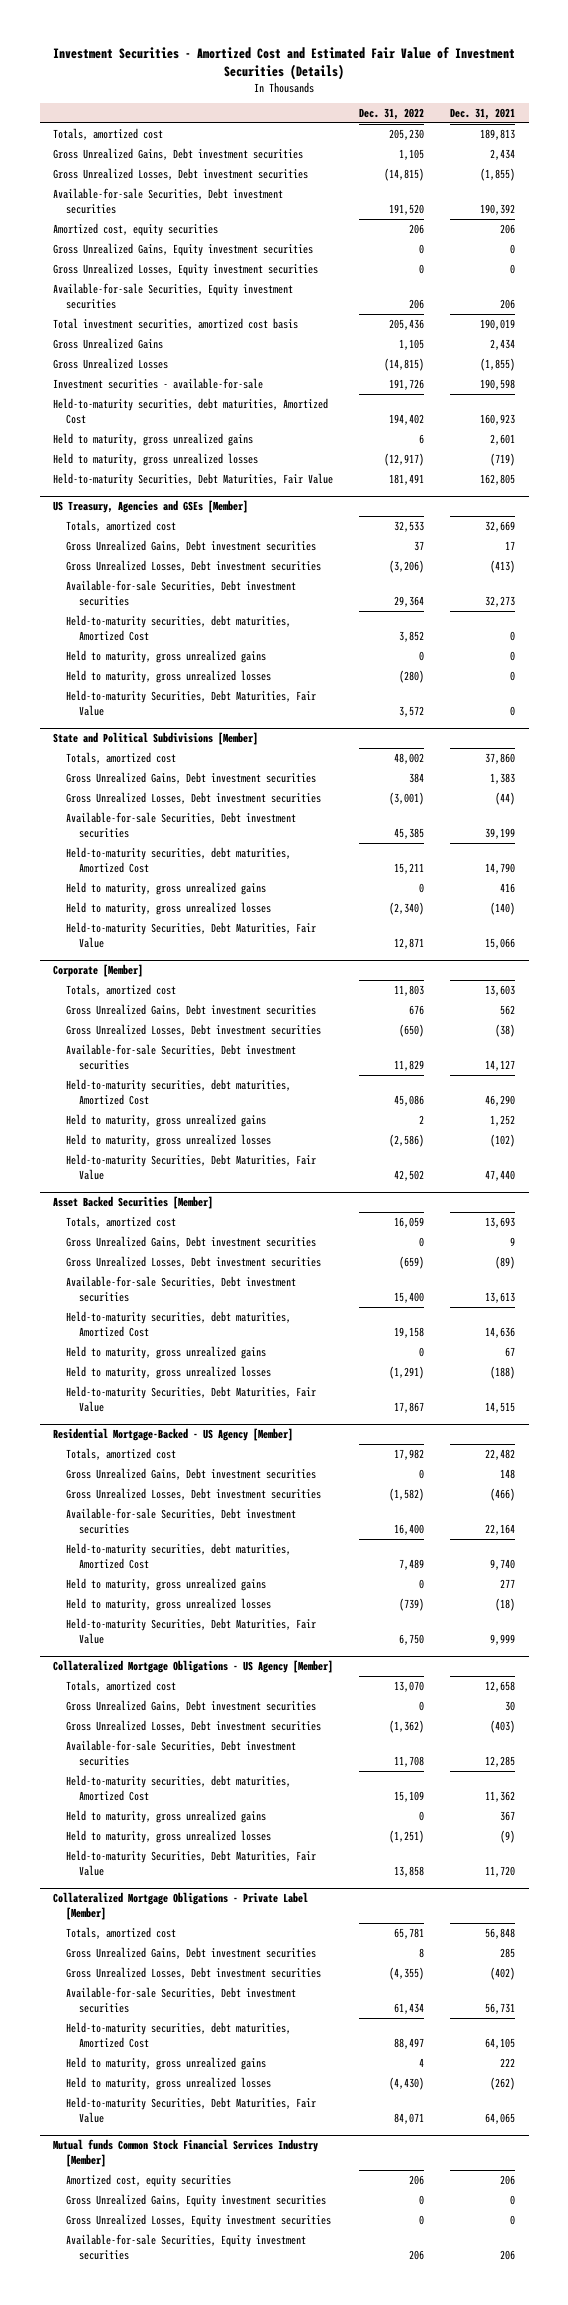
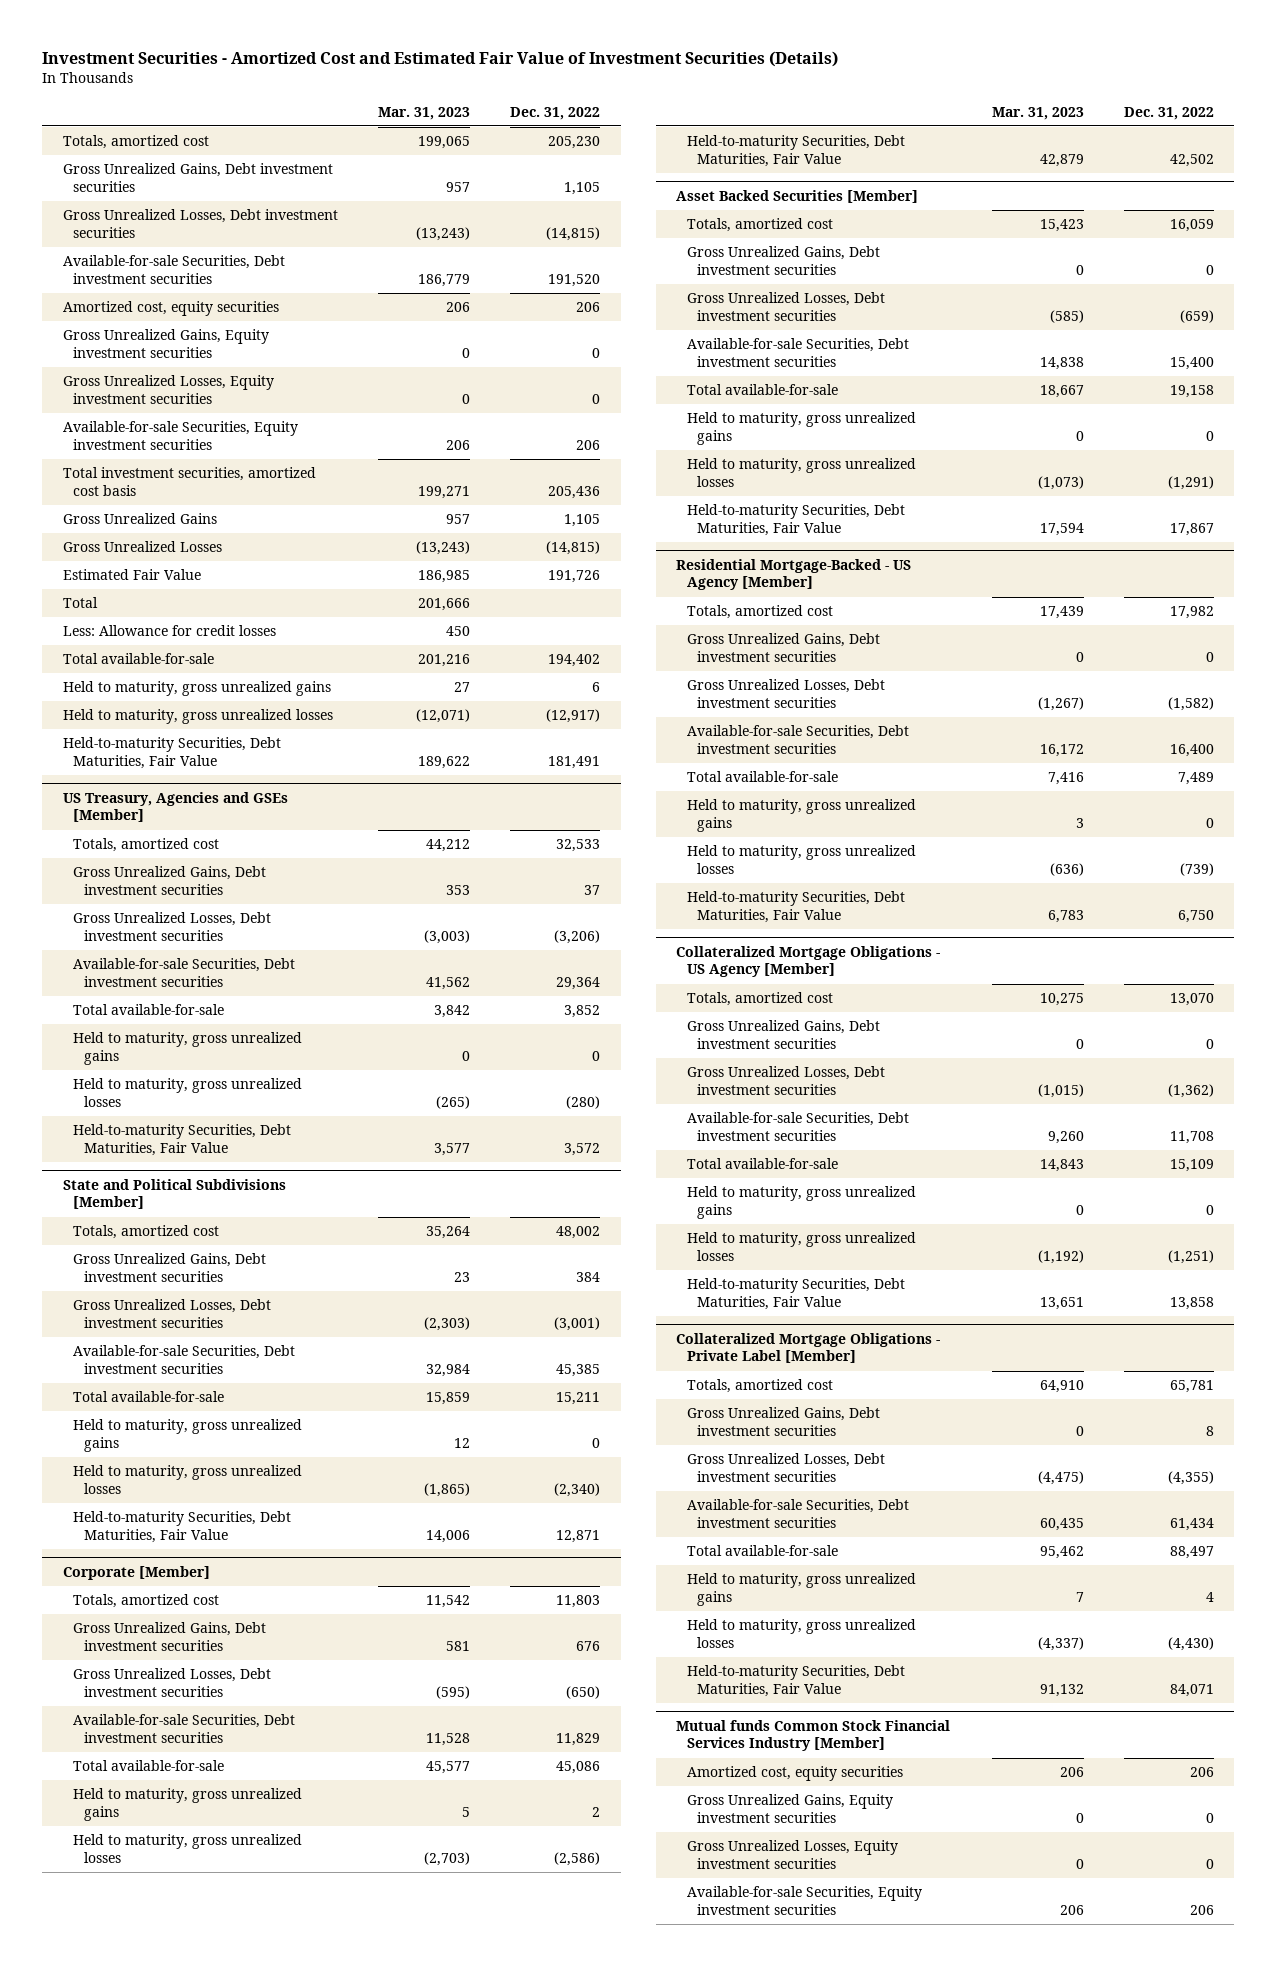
[450,107,516,120] Dec. 31, 2021 -> none
none -> [377,106,470,120] Mar. 31, 2023
[52,377,263,389] Investment securities - available-for-sale -> [62,569,201,581] Estimated Fair Value
none -> [62,597,98,609] Total
none -> [62,625,276,637] Less: Allowance for credit losses
[52,397,328,424] Held-to-maturity securities, debt maturities, Amortized Cost -> [62,653,214,665] Total available-for-sale
[65,614,291,641] Held-to-maturity securities, debt maturities, Amortized Cost -> [73,1004,225,1016] Total available-for-sale
[65,846,291,873] Held-to-maturity securities, debt maturities, Amortized Cost -> [73,1391,225,1403] Total available-for-sale
[65,1078,291,1105] Held-to-maturity securities, debt maturities, Amortized Cost -> [73,1760,225,1772] Total available-for-sale
[65,1310,291,1337] Held-to-maturity securities, debt maturities, Amortized Cost -> [686,384,838,396] Total available-for-sale
[65,1542,291,1569] Held-to-maturity securities, debt maturities, Amortized Cost -> [686,771,838,783] Total available-for-sale
[65,1774,291,1801] Held-to-maturity securities, debt maturities, Amortized Cost -> [686,1158,838,1170] Total available-for-sale
[65,2021,291,2048] Held-to-maturity securities, debt maturities, Amortized Cost -> [686,1545,838,1557] Total available-for-sale

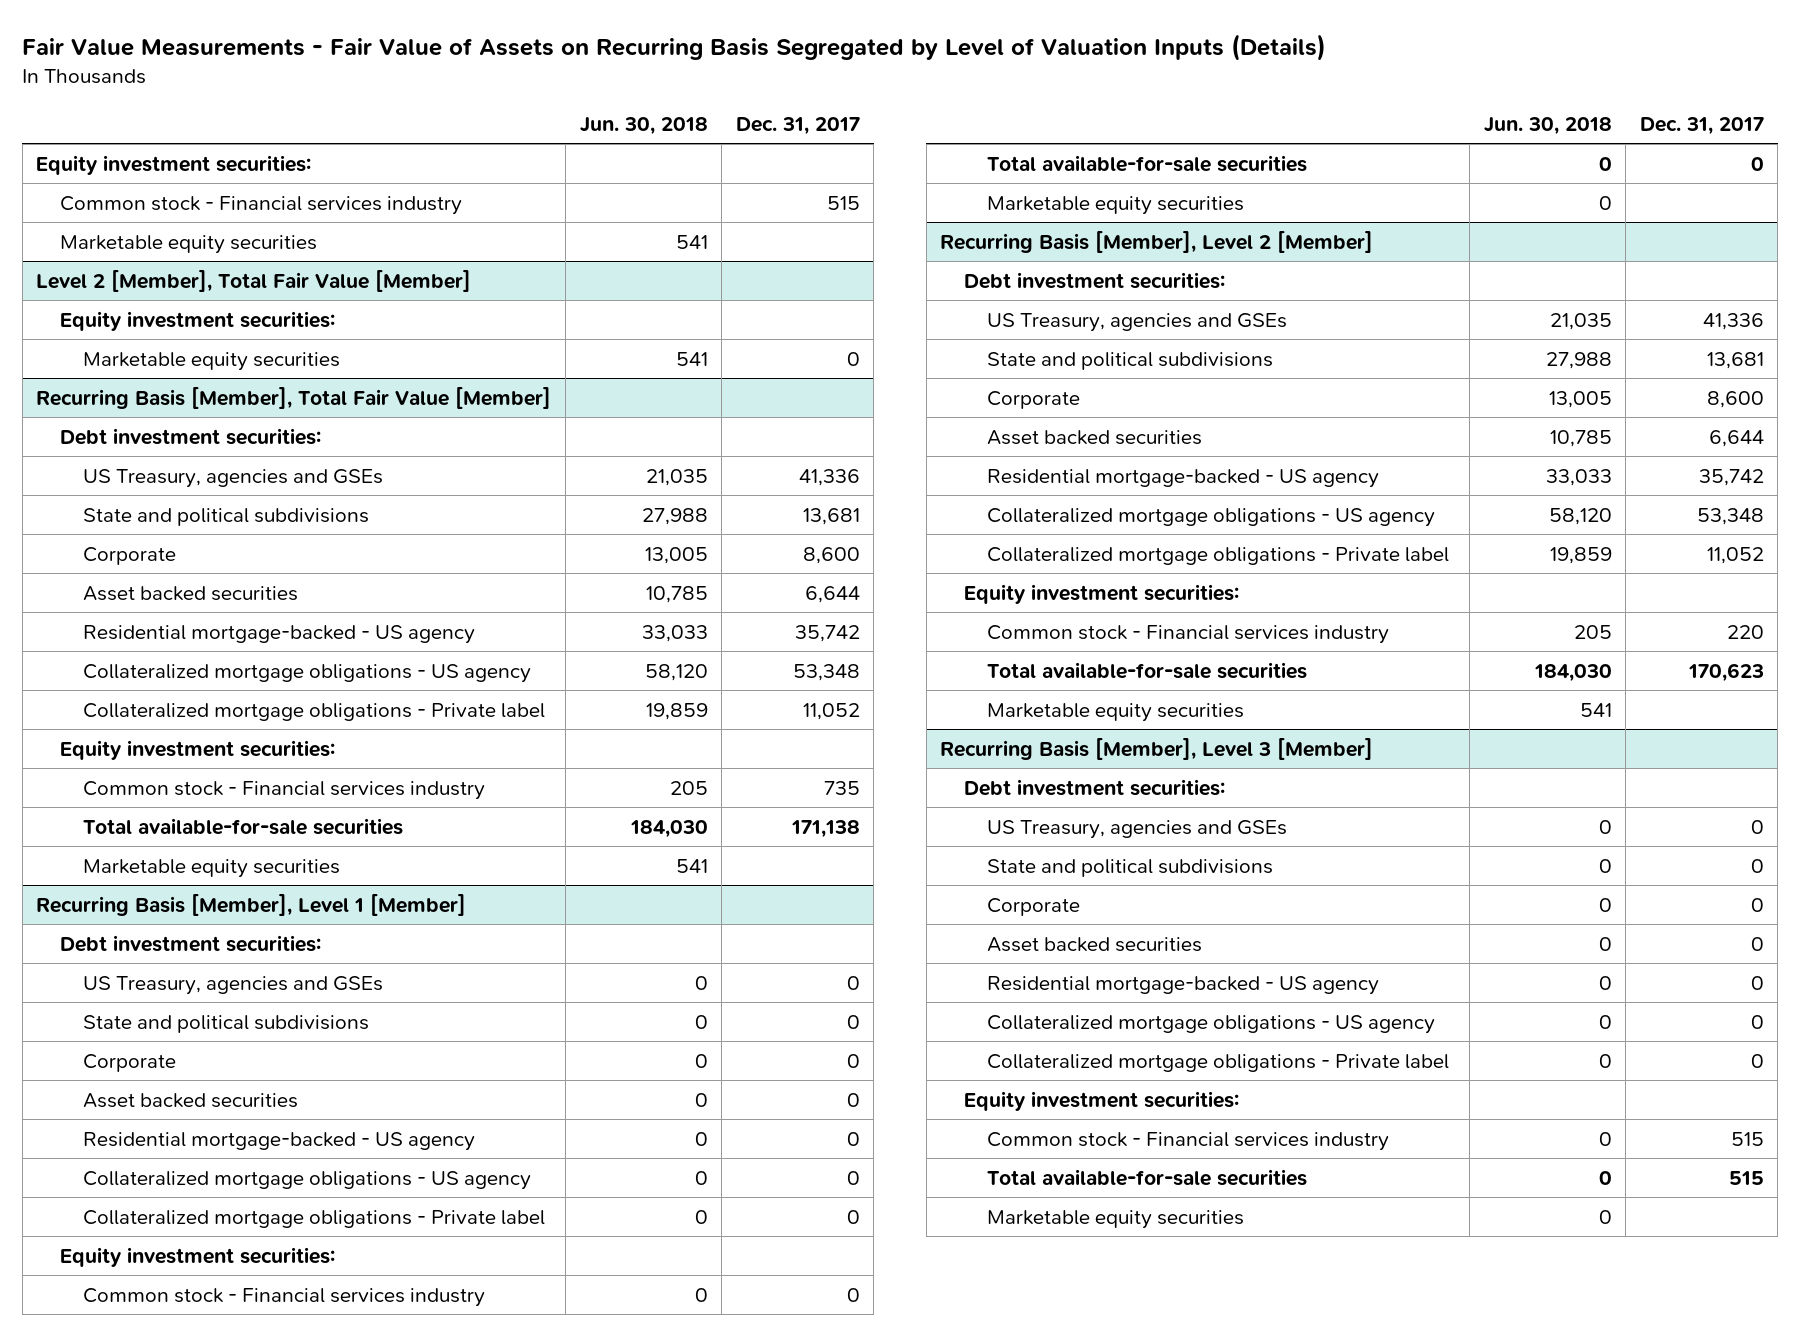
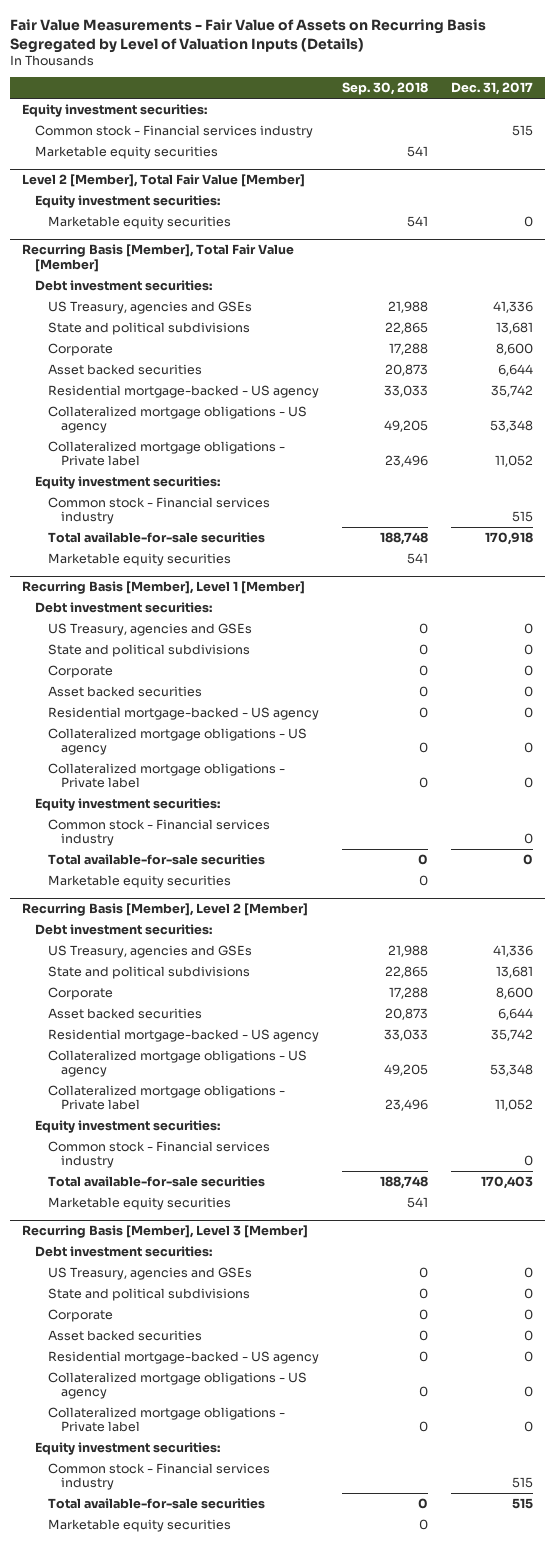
[579,116,708,135] Jun. 30, 2018 -> none
none -> [342,82,429,96] Sep. 30, 2018
[823,780,860,795] 735 -> [512,511,534,523] 515
[790,819,860,838] 171,138 -> [485,531,534,545] 170,918
[1726,624,1764,639] 220 -> [524,1155,534,1167] 0
[1687,662,1764,682] 170,623 -> [481,1175,534,1189] 170,403

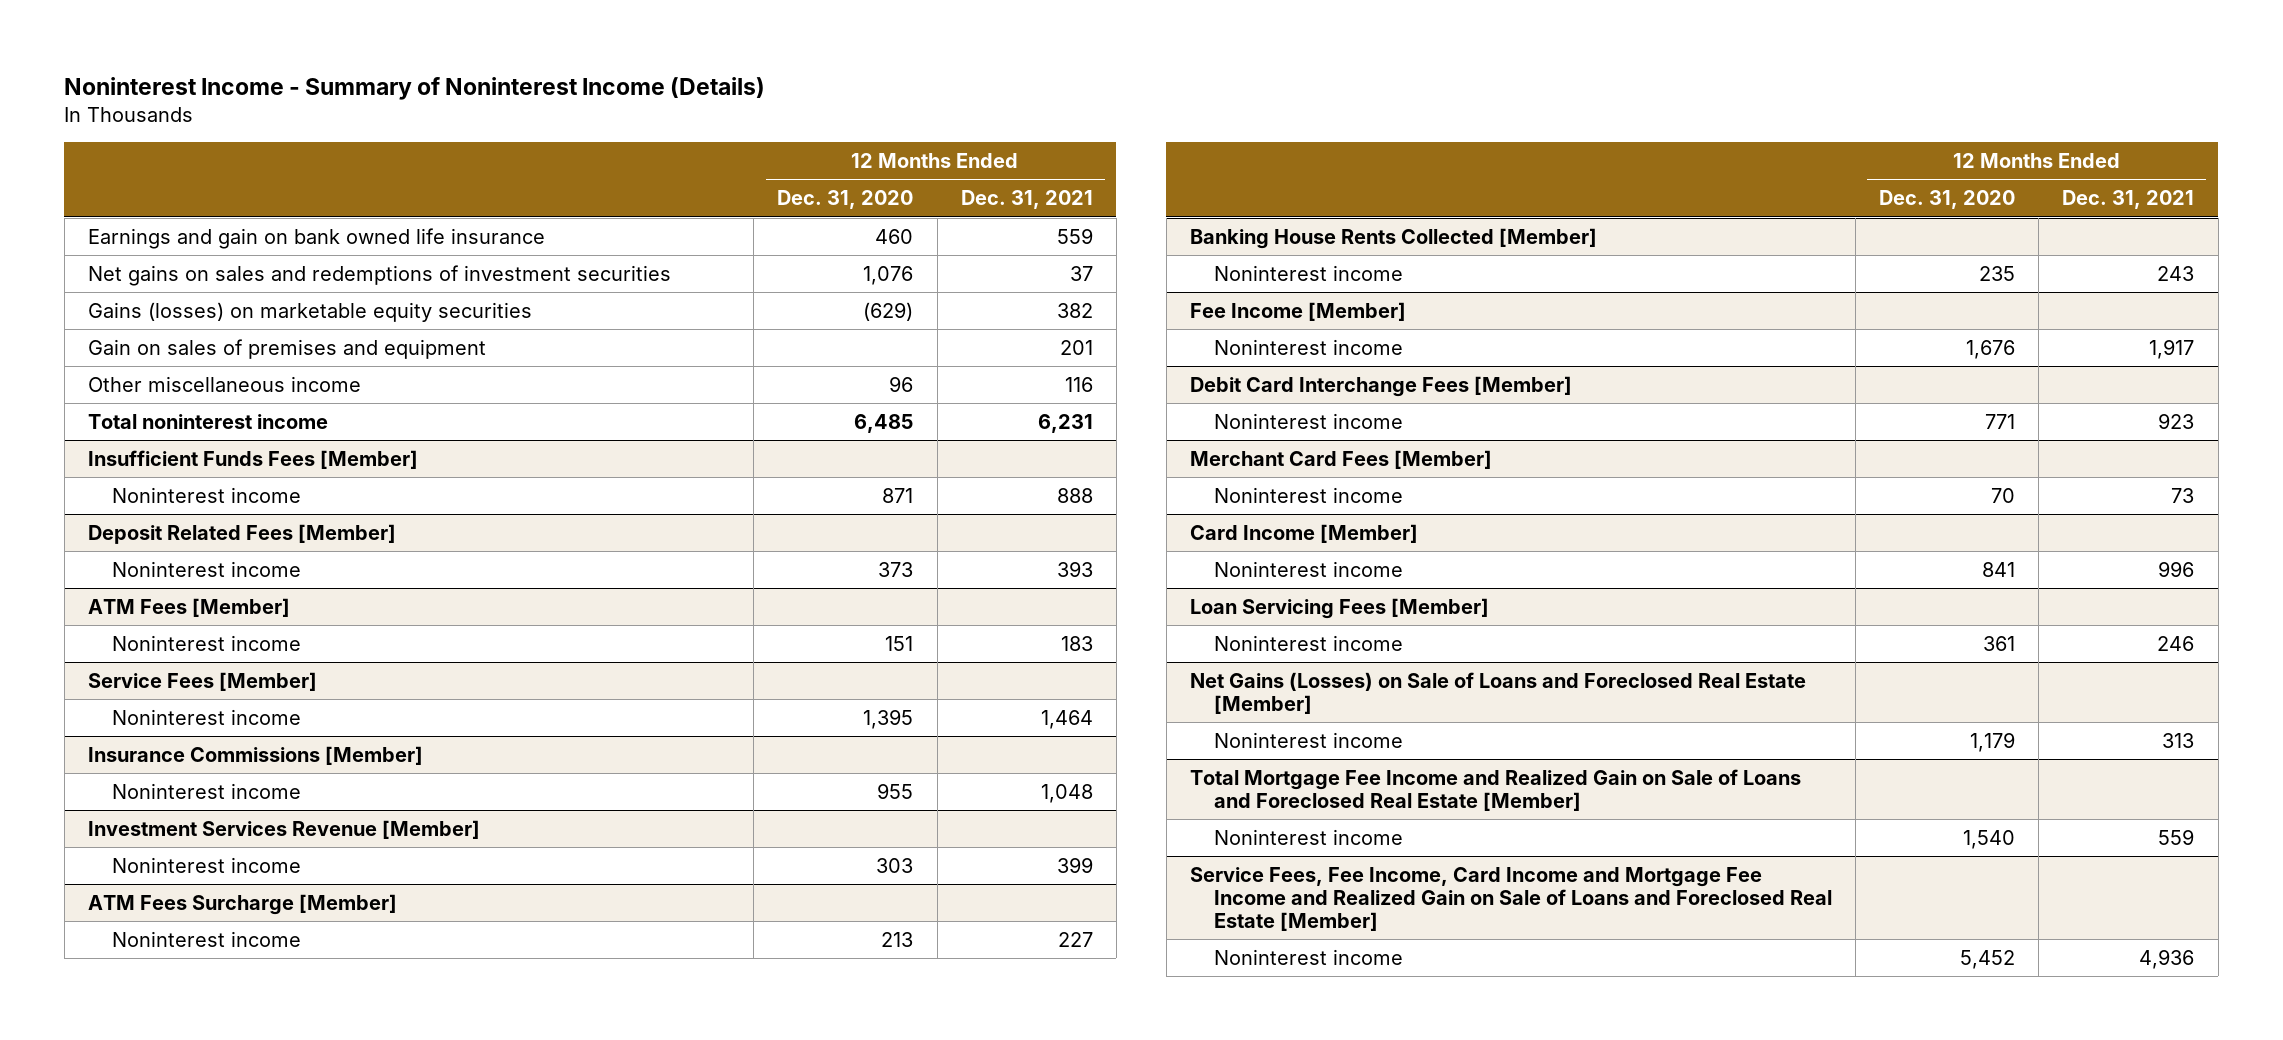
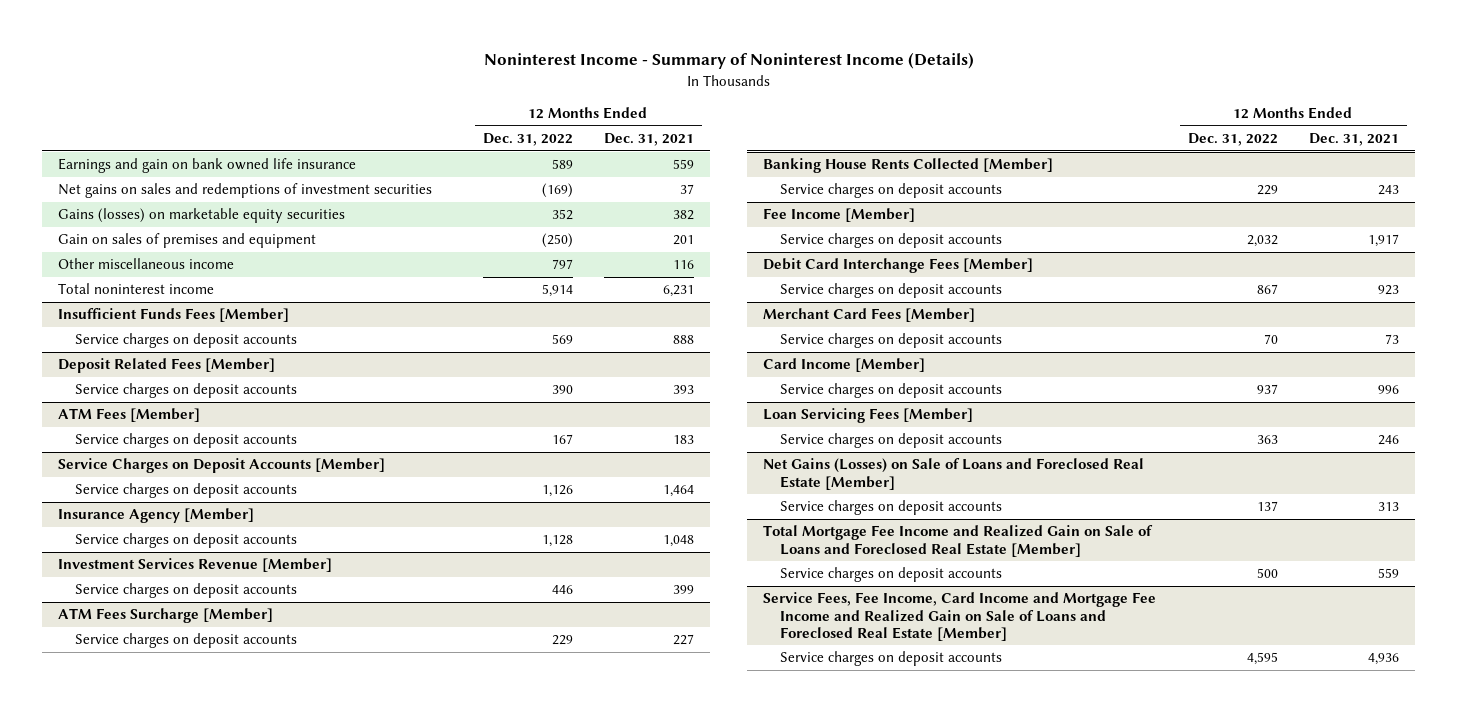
[777,190,914,210] Dec. 31, 2020 -> none
none -> [482,132,573,146] Dec. 31, 2022
[112,486,302,503] Noninterest income -> [75,333,298,349] Service charges on deposit accounts
[112,560,302,577] Noninterest income -> [75,383,298,399] Service charges on deposit accounts
[112,634,302,651] Noninterest income -> [75,433,298,449] Service charges on deposit accounts
[88,671,318,691] Service Fees [Member] -> [58,458,386,474] Service Charges on Deposit Accounts [Member]
[112,708,302,725] Noninterest income -> [75,483,298,499] Service charges on deposit accounts
[88,745,424,765] Insurance Commissions [Member] -> [58,508,255,524] Insurance Agency [Member]
[112,782,302,799] Noninterest income -> [75,533,298,549] Service charges on deposit accounts
[112,856,302,873] Noninterest income -> [75,583,298,599] Service charges on deposit accounts
[112,930,302,947] Noninterest income -> [75,633,298,649] Service charges on deposit accounts
[1213,264,1403,281] Noninterest income -> [780,183,1003,199] Service charges on deposit accounts
[1213,338,1403,355] Noninterest income -> [780,233,1003,249] Service charges on deposit accounts
[1213,412,1403,429] Noninterest income -> [780,283,1003,299] Service charges on deposit accounts
[1213,486,1403,503] Noninterest income -> [780,333,1003,349] Service charges on deposit accounts
[1213,560,1403,577] Noninterest income -> [780,383,1003,399] Service charges on deposit accounts
[1213,634,1403,651] Noninterest income -> [780,433,1003,449] Service charges on deposit accounts
[1213,731,1403,748] Noninterest income -> [780,500,1003,516] Service charges on deposit accounts
[1213,828,1403,845] Noninterest income -> [780,567,1003,583] Service charges on deposit accounts
[1213,948,1403,965] Noninterest income -> [780,651,1003,667] Service charges on deposit accounts

